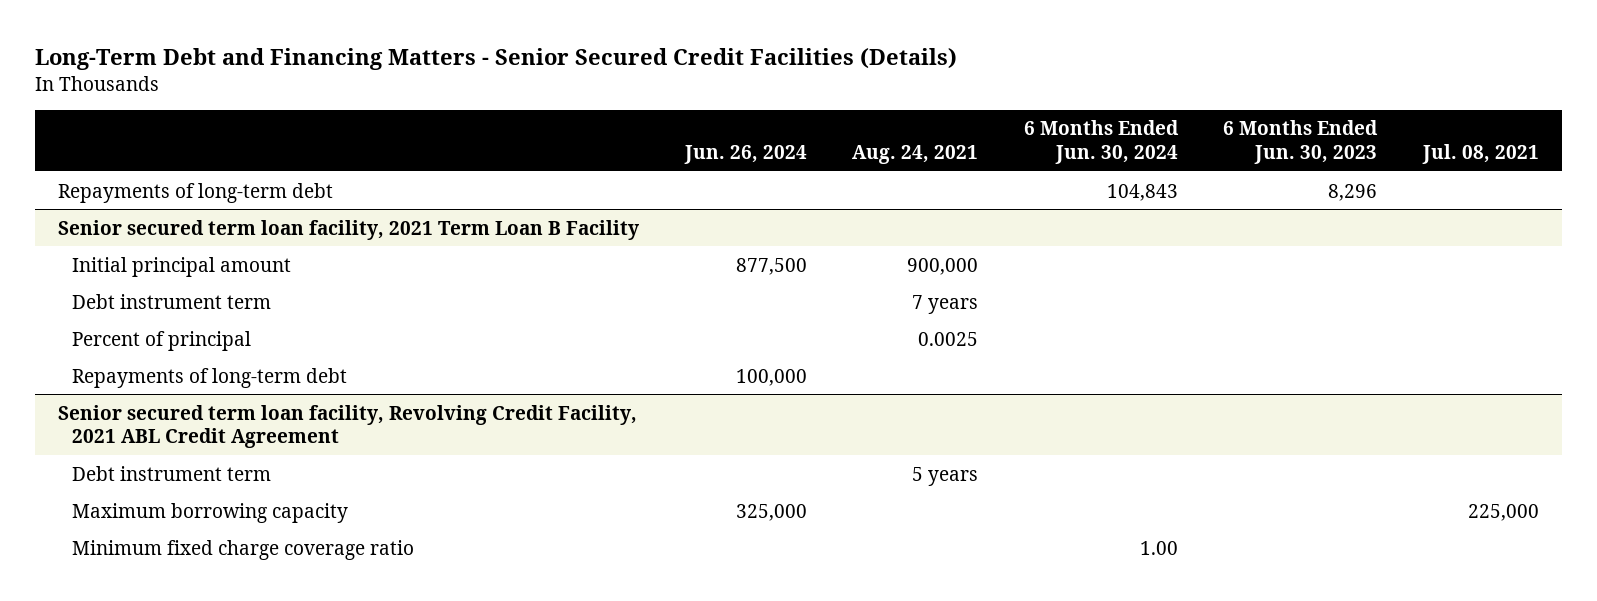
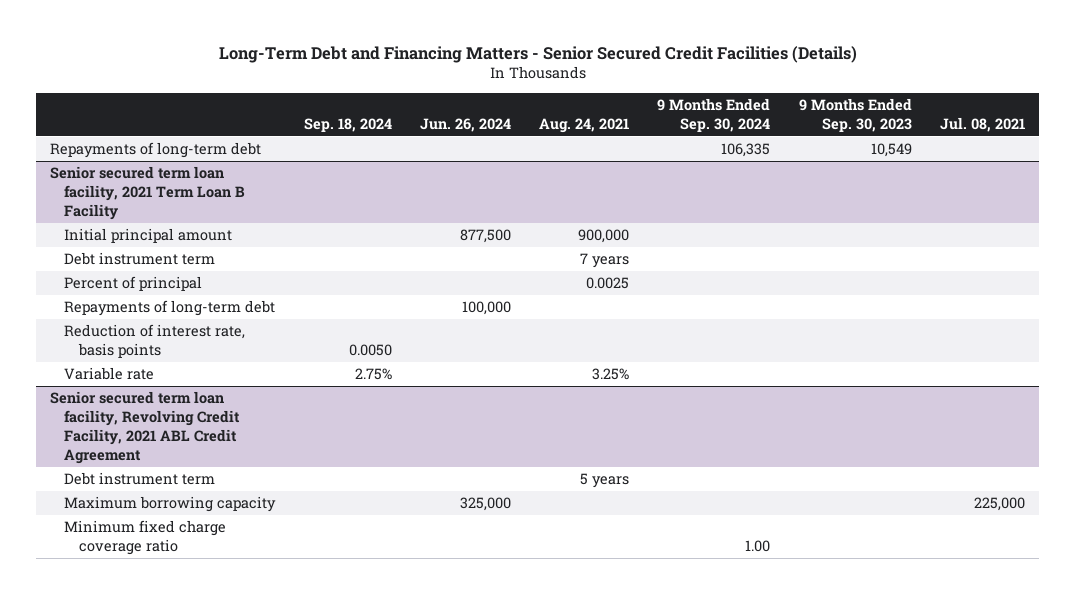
[1023,120,1179,165] 6 Months Ended Jun. 30, 2024 -> none
[1223,120,1379,165] 6 Months Ended Jun. 30, 2023 -> none
none -> [303,117,392,132] Sep. 18, 2024
none -> [657,98,771,132] 9 Months Ended Sep. 30, 2024
none -> [798,98,912,132] 9 Months Ended Sep. 30, 2023
none -> [64,324,246,359] Reduction of interest rate, basis points
none -> [64,367,155,381] Variable rate

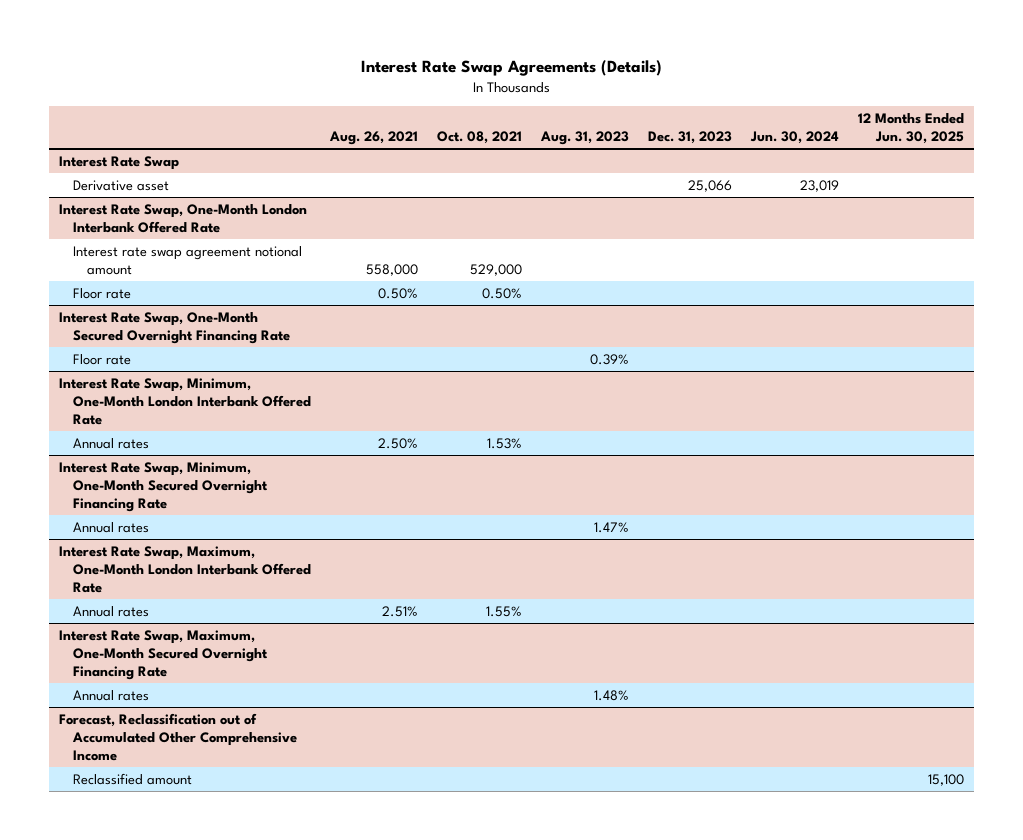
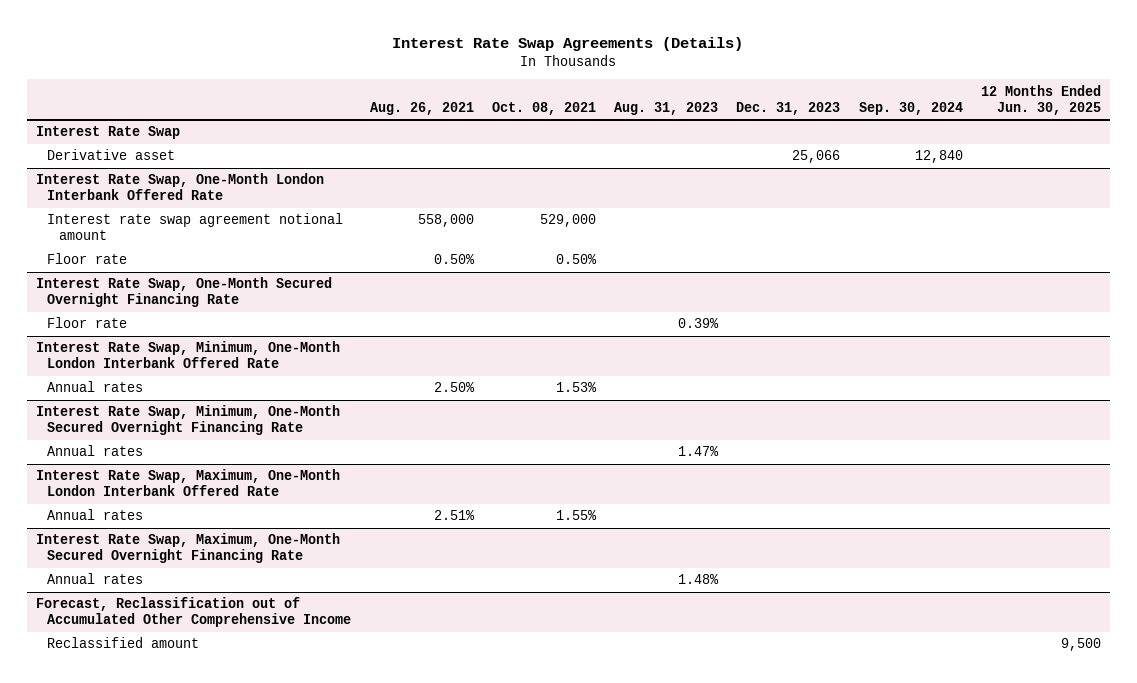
[750,131,840,145] Jun. 30, 2024 -> none
none -> [858,101,963,115] Sep. 30, 2024
[928,773,965,786] 15,100 -> [1060,638,1101,652] 9,500

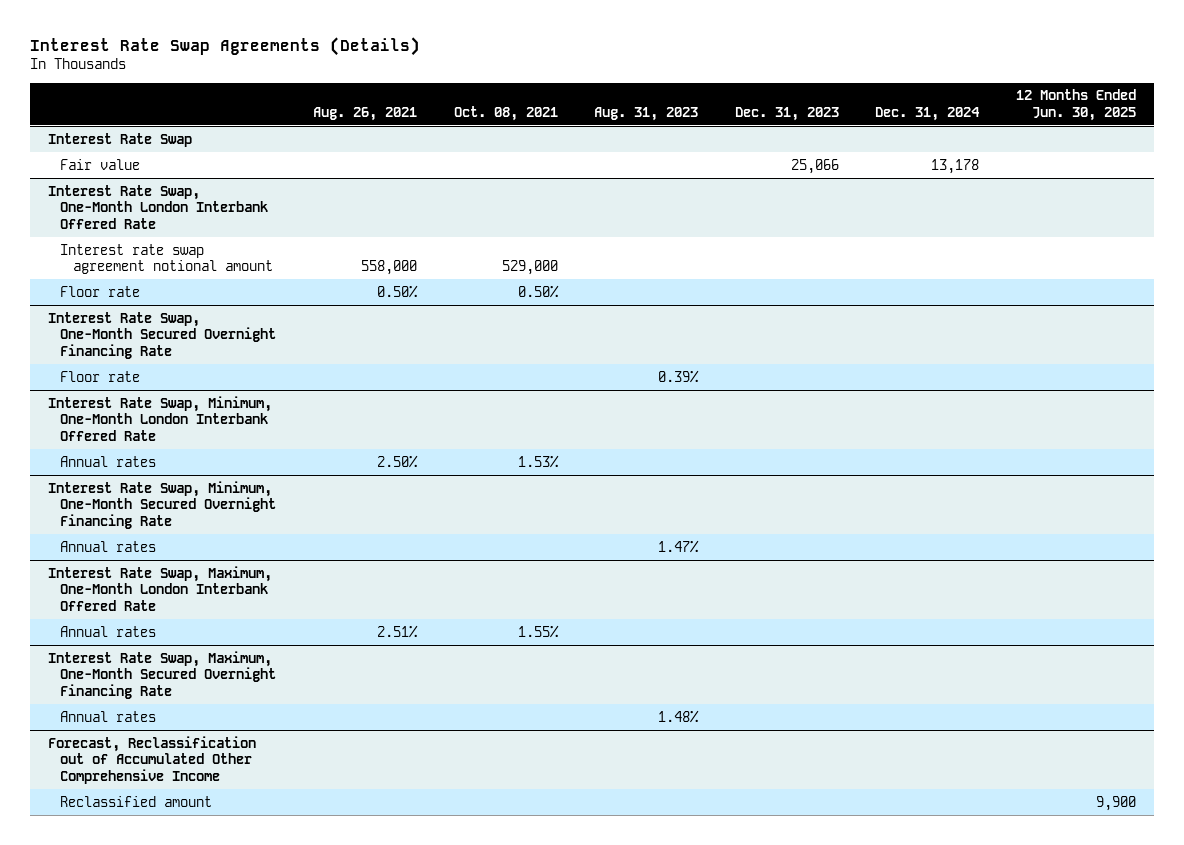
[858,101,963,115] Sep. 30, 2024 -> none
none -> [875,106,981,121] Dec. 31, 2024
[47,149,176,161] Derivative asset -> [60,158,141,170] Fair value
[1060,638,1101,652] 9,500 -> [1095,795,1136,811] 9,900

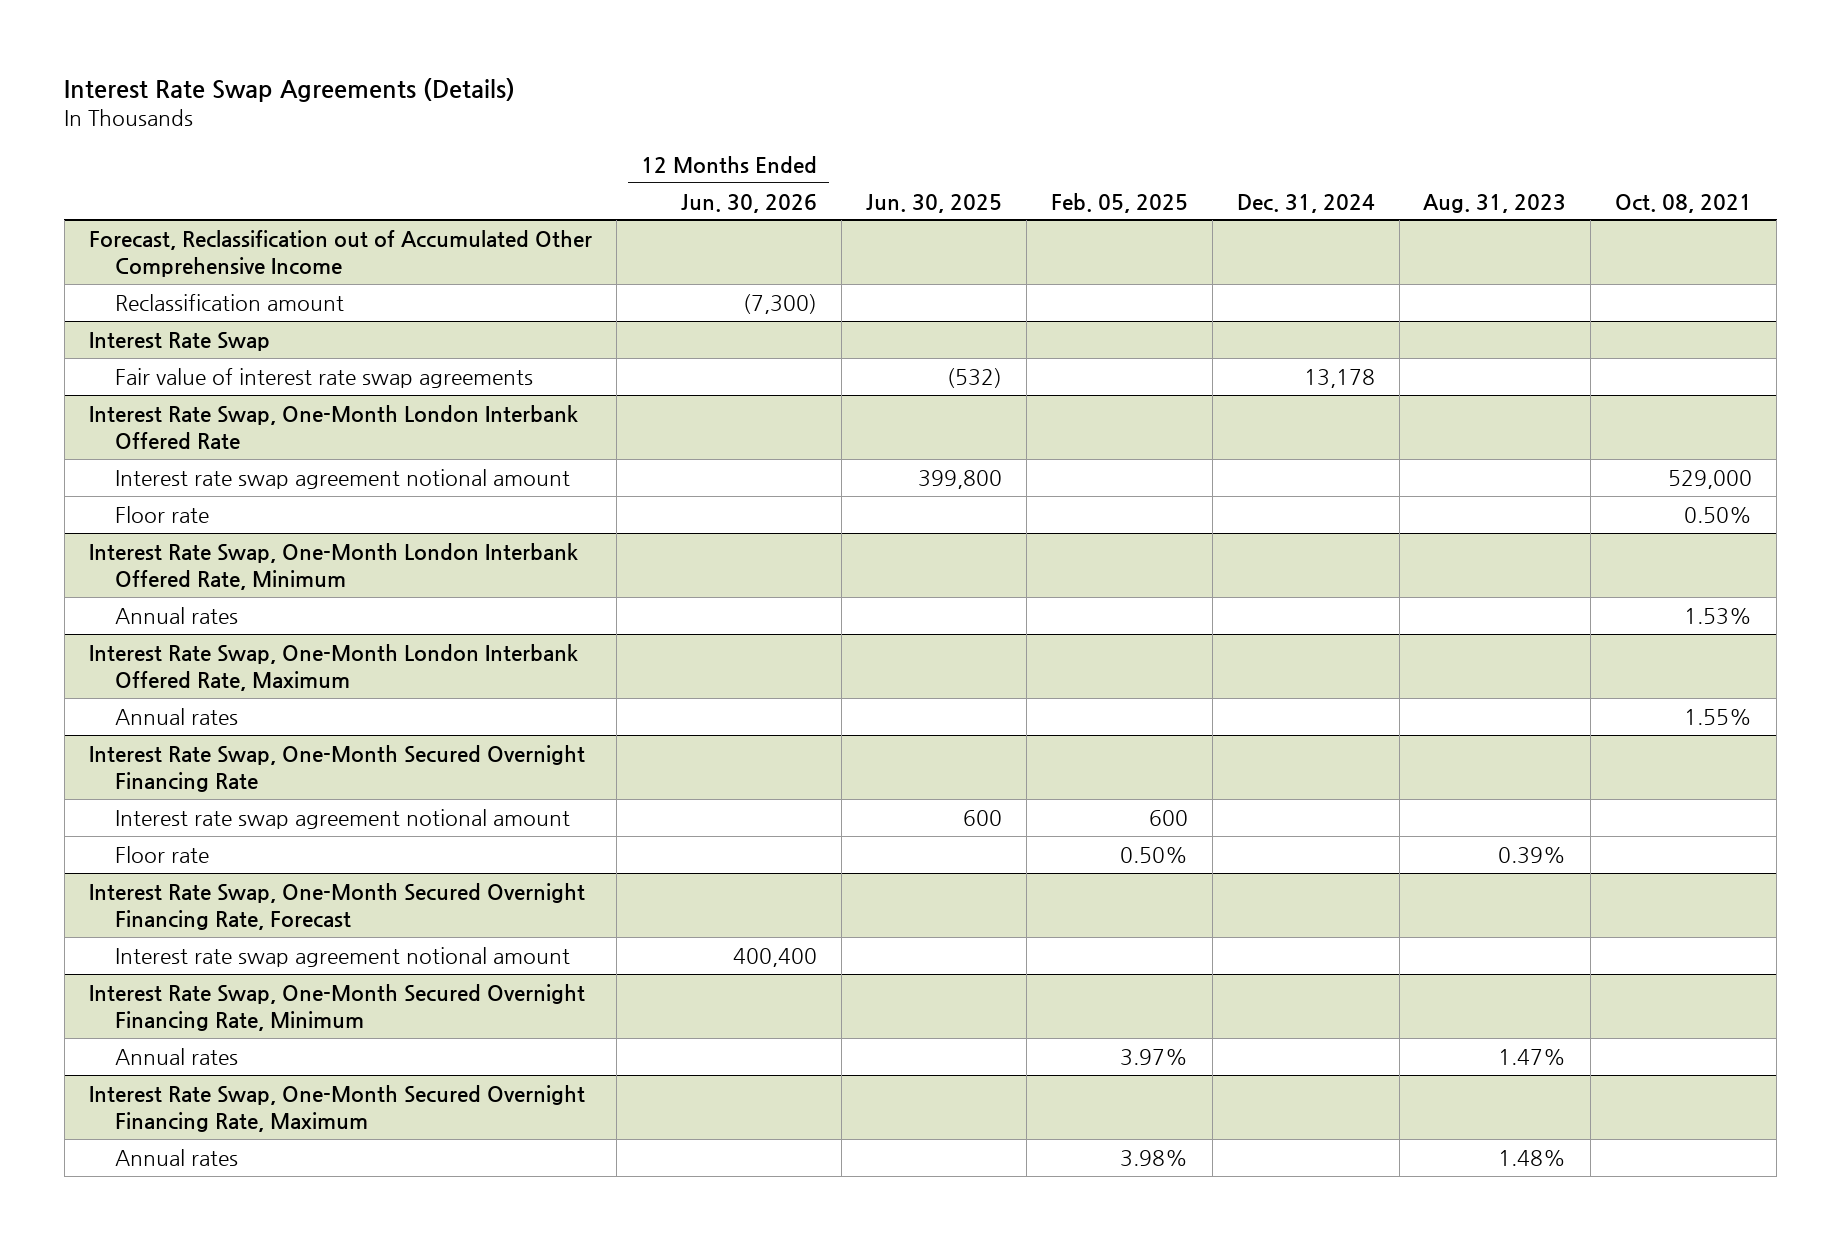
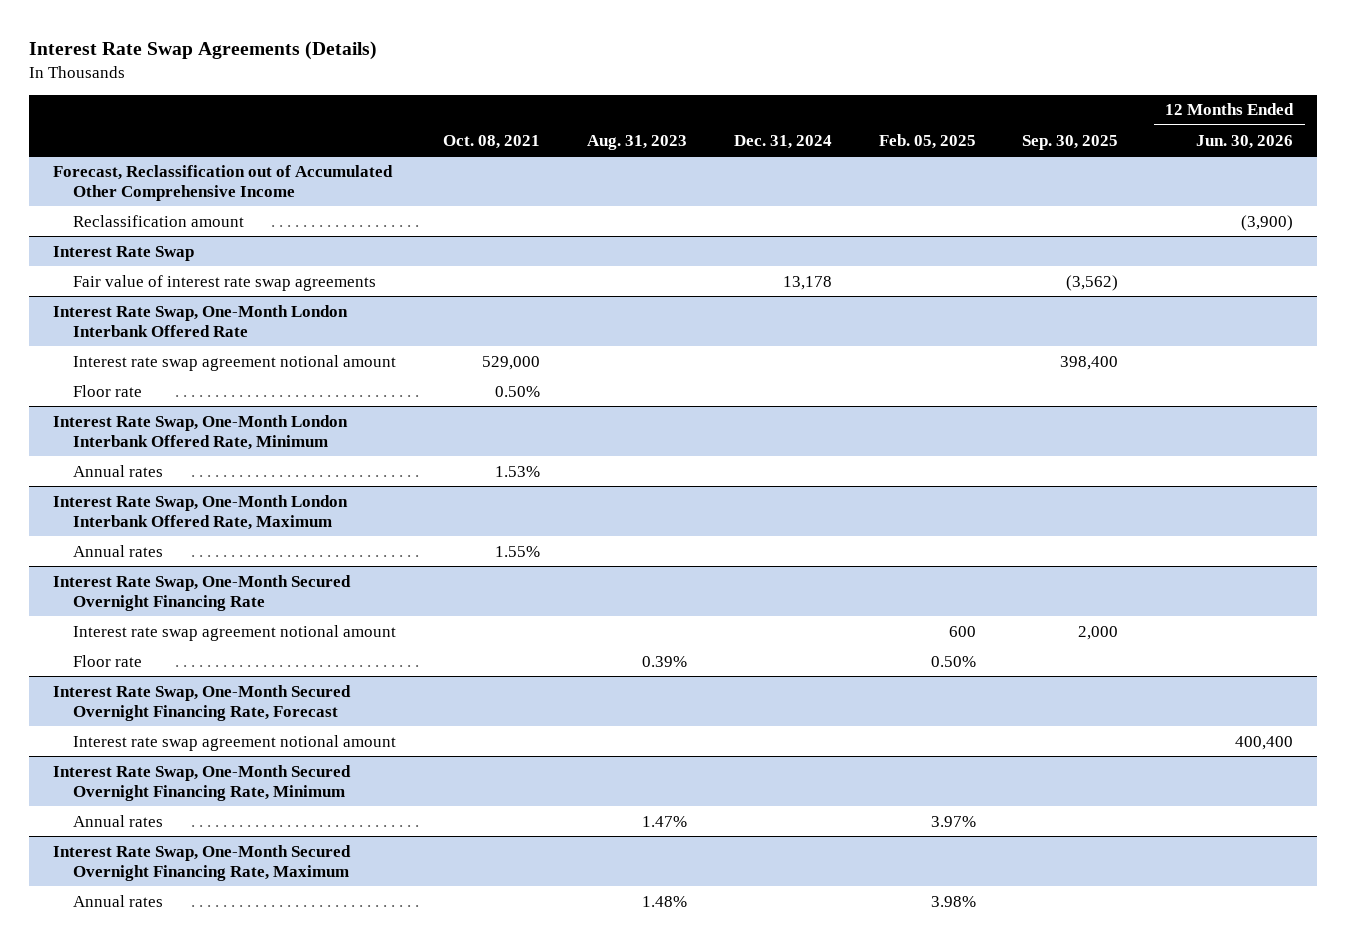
[865,193,1002,213] Jun. 30, 2025 -> none
none -> [1022,134,1119,150] Sep. 30, 2025
[742,293,817,314] (7,300) -> [1241,214,1294,231] (3,900)

